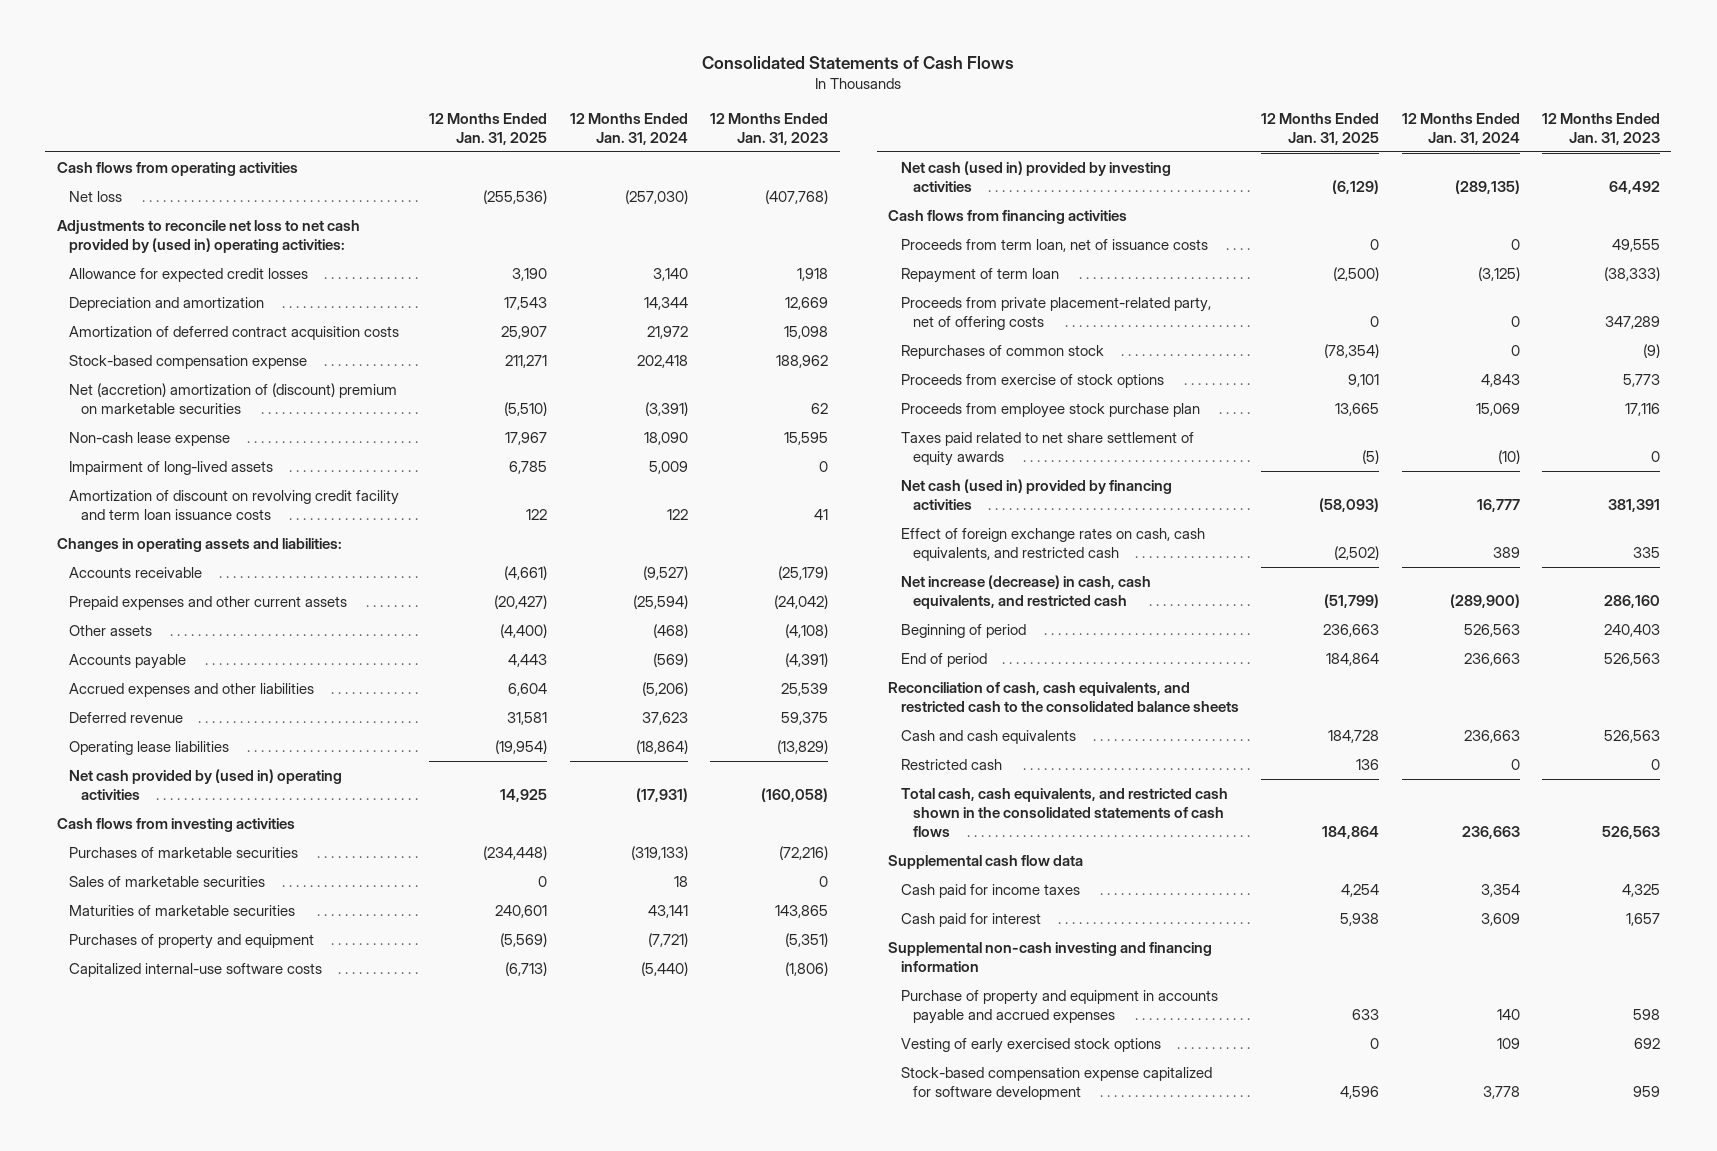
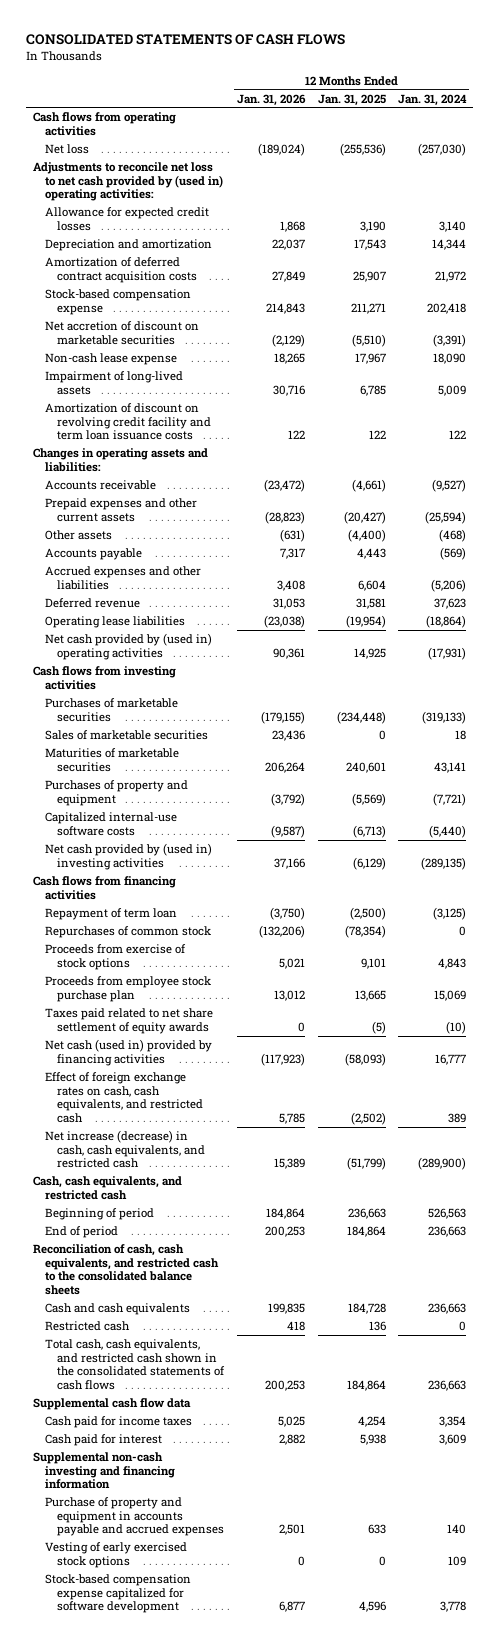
[702,55,1015,69] Consolidated Statements of Cash Flows -> [26,34,346,46] CONSOLIDATED STATEMENTS OF CASH FLOWS
[710,112,829,145] 12 Months Ended Jan. 31, 2023 -> none
none -> [236,93,306,106] Jan. 31, 2026
[68,383,397,415] Net (accretion) amortization of (discount) premium on marketable securities -> [44,321,199,345] Net accretion of discount on marketable securities
[900,161,1171,193] Net cash (used in) provided by investing activities -> [44,843,212,870] Net cash provided by (used in) investing activities
[900,239,1208,253] Proceeds from term loan, net of issuance costs -> none
[900,297,1211,331] Proceeds from private placement-related party, net of offering costs -> none
none -> [32,1176,182,1200] Cash, cash equivalents, and restricted cash

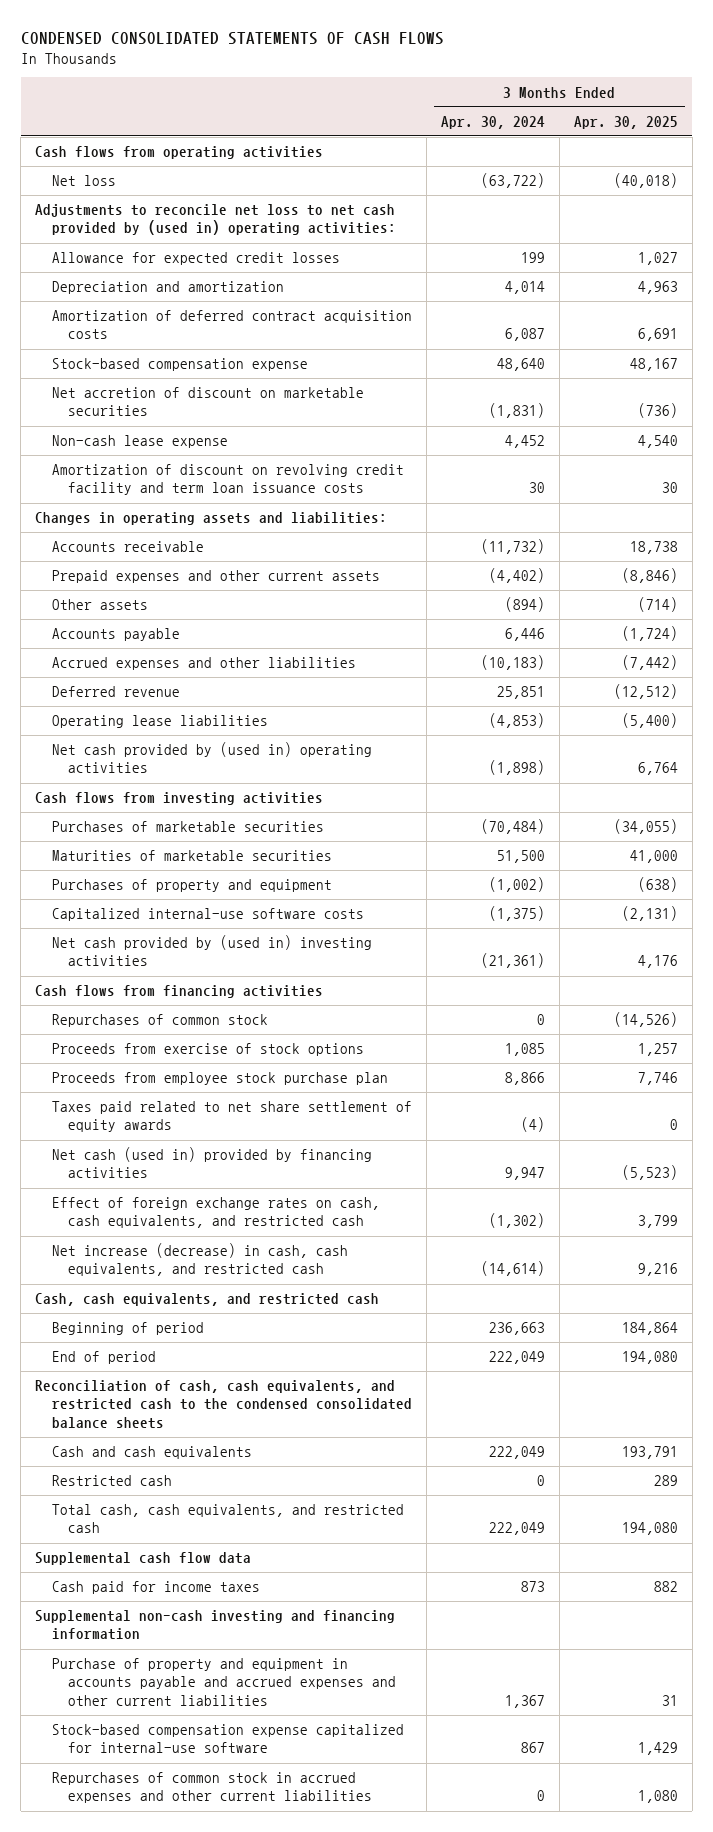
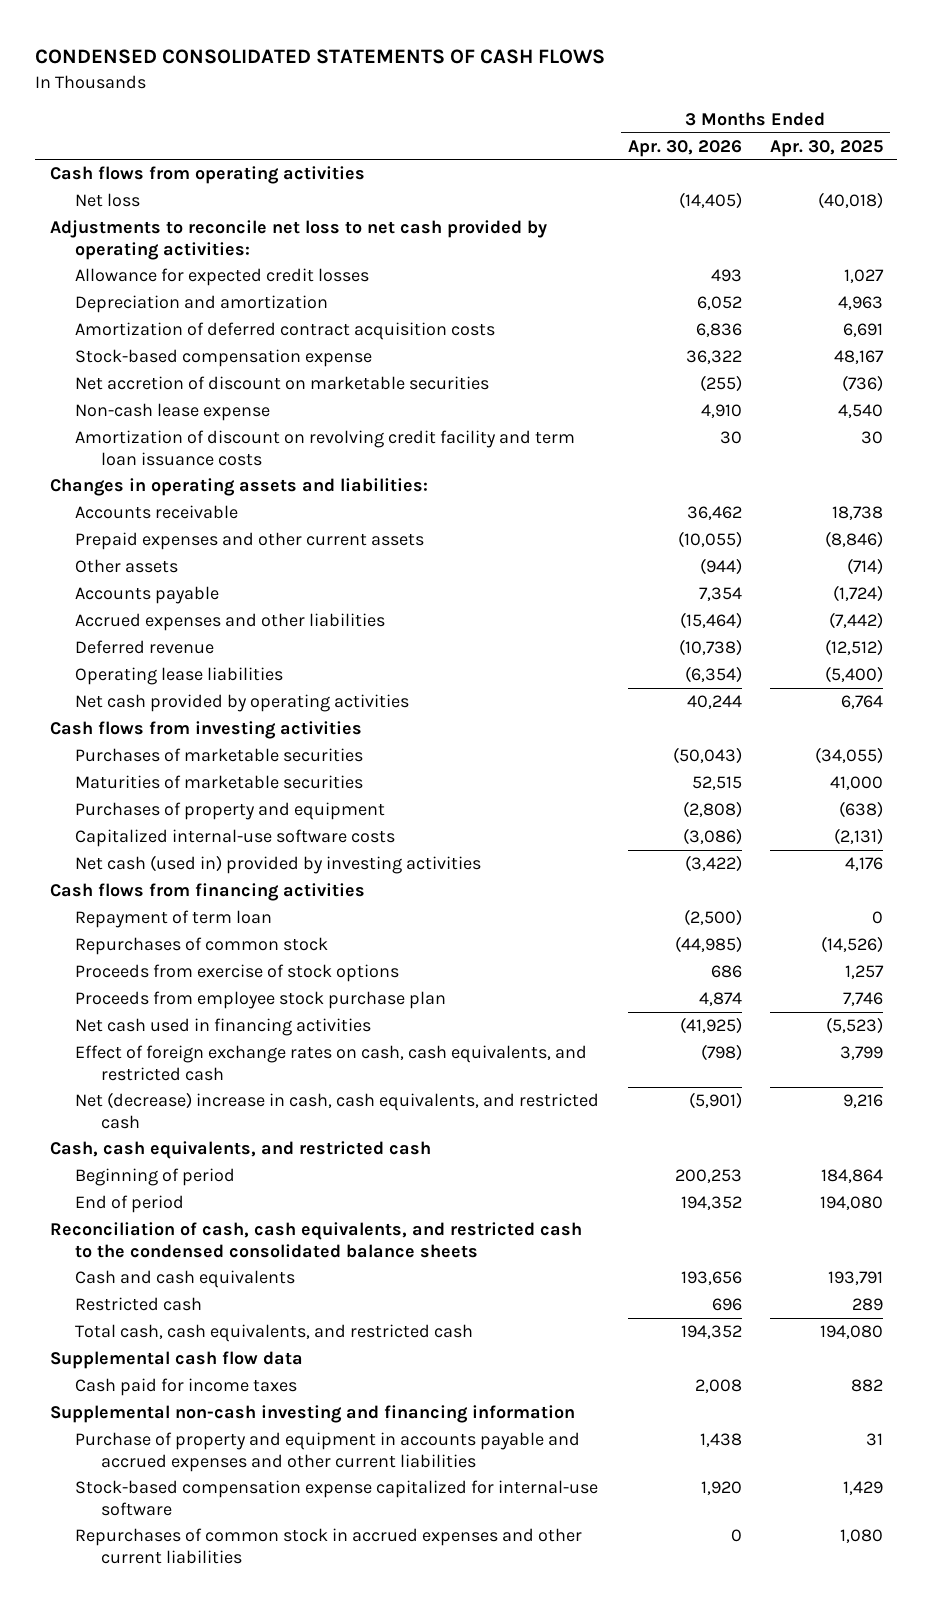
[440,115,545,129] Apr. 30, 2024 -> none
none -> [627,139,742,157] Apr. 30, 2026
[35,204,396,236] Adjustments to reconcile net loss to net cash provided by (used in) operating activities: -> [49,220,547,260] Adjustments to reconcile net loss to net cash provided by operating activities:
[51,742,372,774] Net cash provided by (used in) operating activities -> [75,694,410,713] Net cash provided by operating activities
[51,935,372,967] Net cash provided by (used in) investing activities -> [75,855,482,875] Net cash (used in) provided by investing activities
none -> [75,910,273,929] Repayment of term loan
[51,1101,412,1133] Taxes paid related to net share settlement of equity awards -> none
[51,1147,372,1179] Net cash (used in) provided by financing activities -> [75,1018,372,1037] Net cash used in financing activities
[51,1243,348,1277] Net increase (decrease) in cash, cash equivalents, and restricted cash -> [75,1092,600,1129] Net (decrease) increase in cash, cash equivalents, and restricted cash

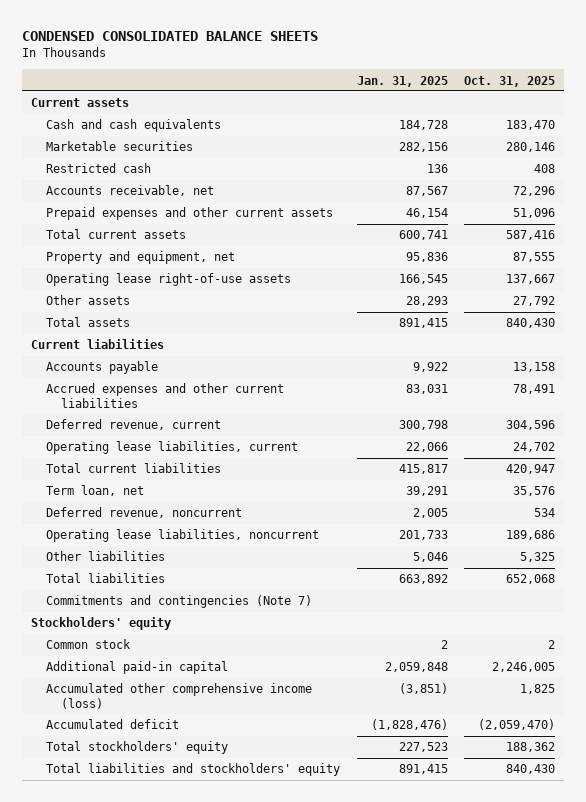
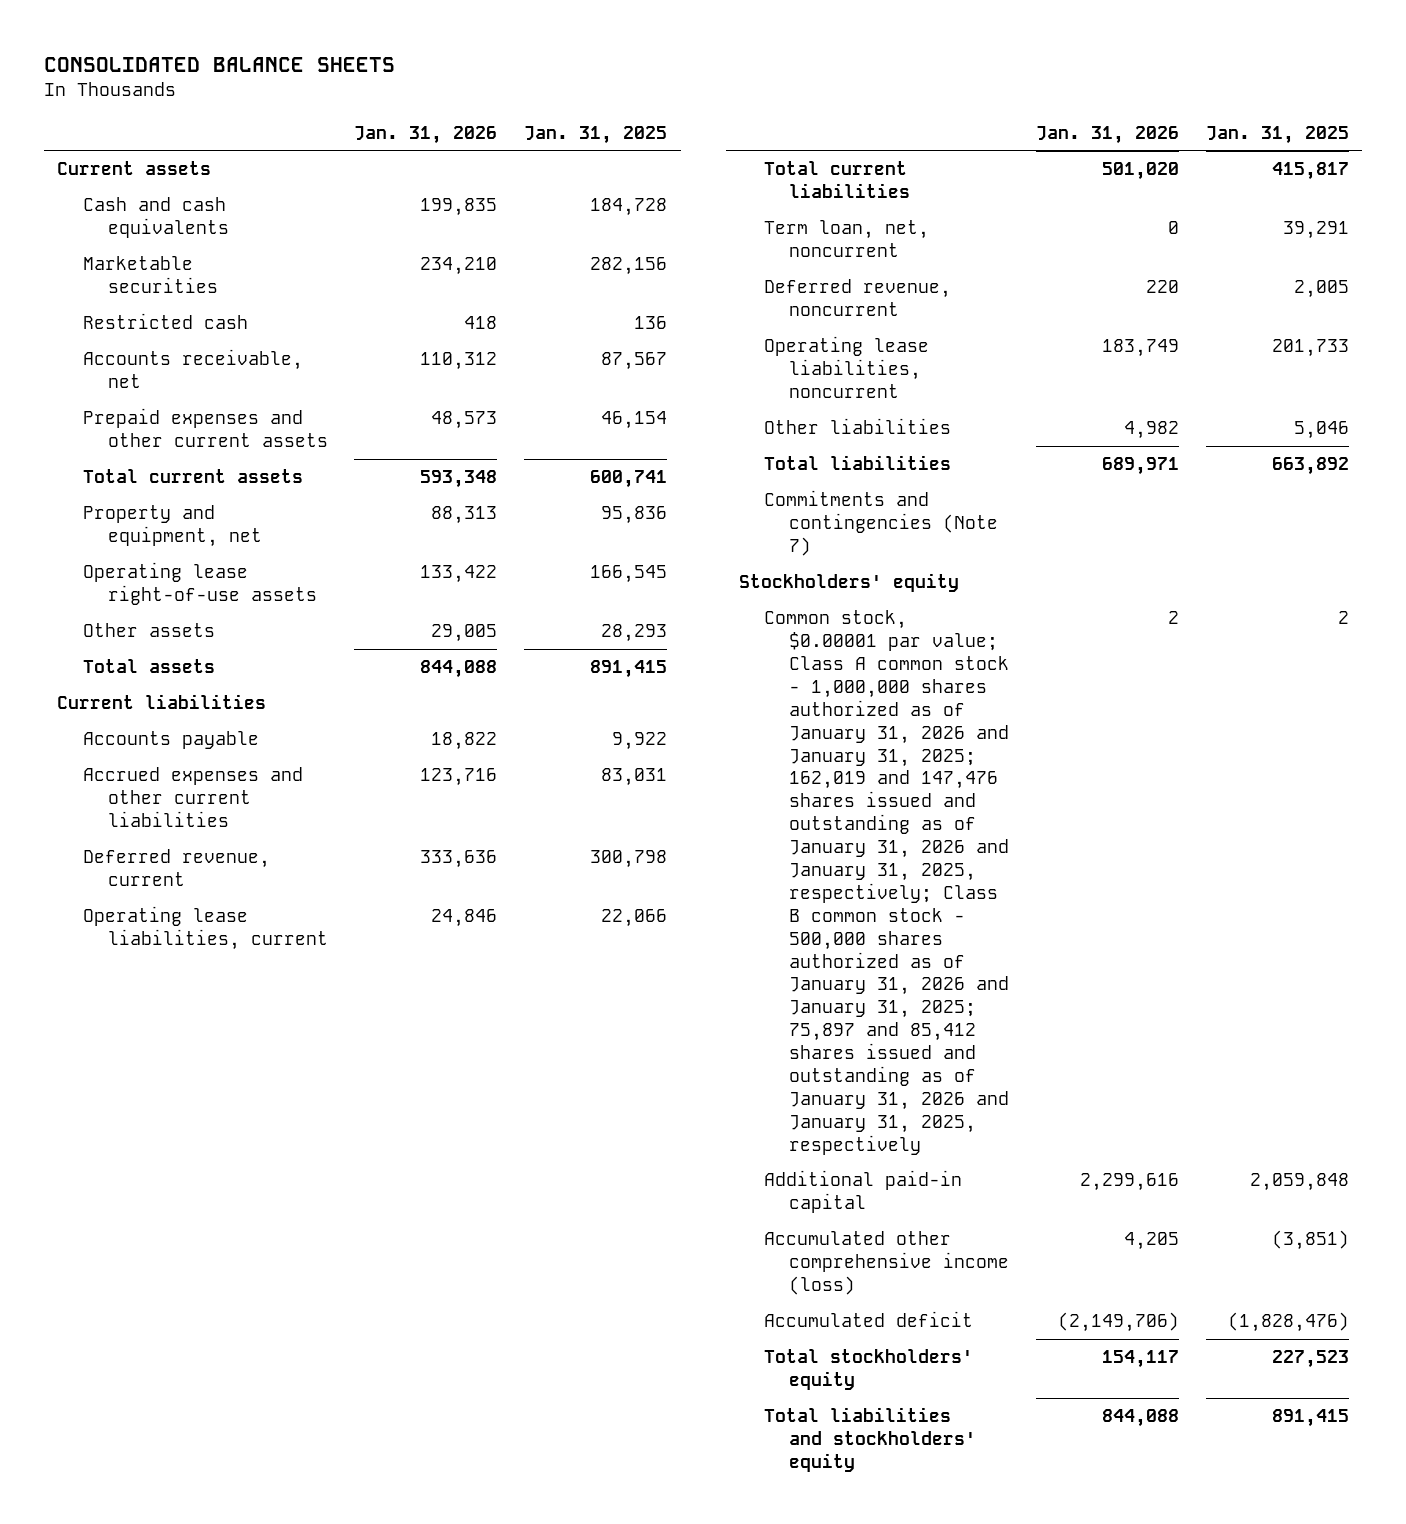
[22,30,319,41] CONDENSED CONSOLIDATED BALANCE SHEETS -> [43,56,395,72] CONSOLIDATED BALANCE SHEETS
[464,75,556,87] Oct. 31, 2025 -> none
none -> [354,125,498,144] Jan. 31, 2026
[45,485,144,497] Term loan, net -> [764,220,930,258] Term loan, net, noncurrent
[45,639,131,650] Common stock -> [764,610,1010,1155] Common stock, $0.00001 par value; Class A common stock - 1,000,000 shares authorized as of January 31, 2026 and January 31, 2025; 162,019 and 147,476 shares issued and outstanding as of January 31, 2026 and January 31, 2025, respectively; Class B common stock - 500,000 shares authorized as of January 31, 2026 and January 31, 2025; 75,897 and 85,412 shares issued and outstanding as of January 31, 2026 and January 31, 2025, respectively

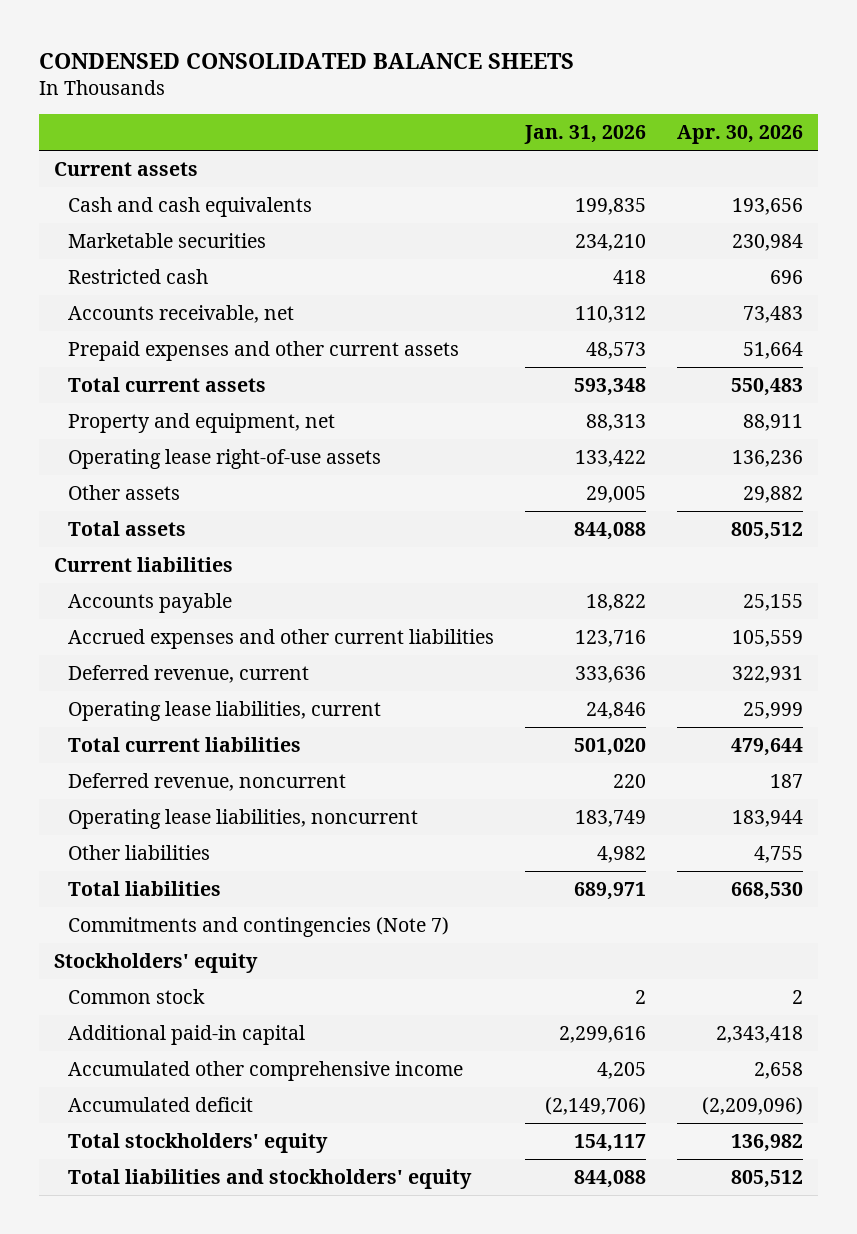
[43,56,395,72] CONSOLIDATED BALANCE SHEETS -> [38,52,574,69] CONDENSED CONSOLIDATED BALANCE SHEETS
[524,125,668,144] Jan. 31, 2025 -> none
none -> [676,125,803,145] Apr. 30, 2026
[764,220,930,258] Term loan, net, noncurrent -> none
[764,610,1010,1155] Common stock, $0.00001 par value; Class A common stock - 1,000,000 shares authorized as of January 31, 2026 and January 31, 2025; 162,019 and 147,476 shares issued and outstanding as of January 31, 2026 and January 31, 2025, respectively; Class B common stock - 500,000 shares authorized as of January 31, 2026 and January 31, 2025; 75,897 and 85,412 shares issued and outstanding as of January 31, 2026 and January 31, 2025, respectively -> [68,989,206,1005] Common stock
[764,1231,1010,1295] Accumulated other comprehensive income (loss) -> [68,1061,464,1082] Accumulated other comprehensive income

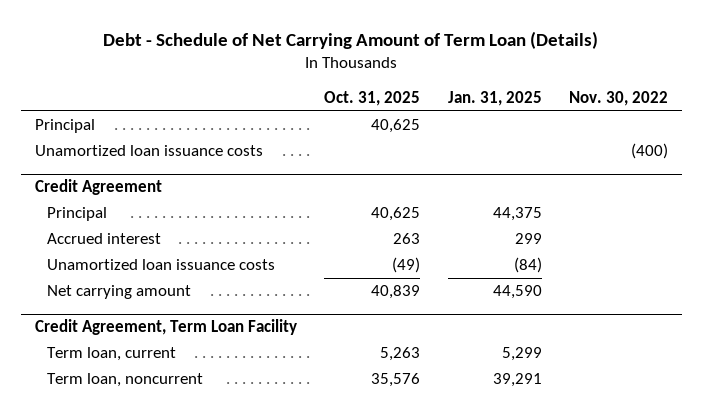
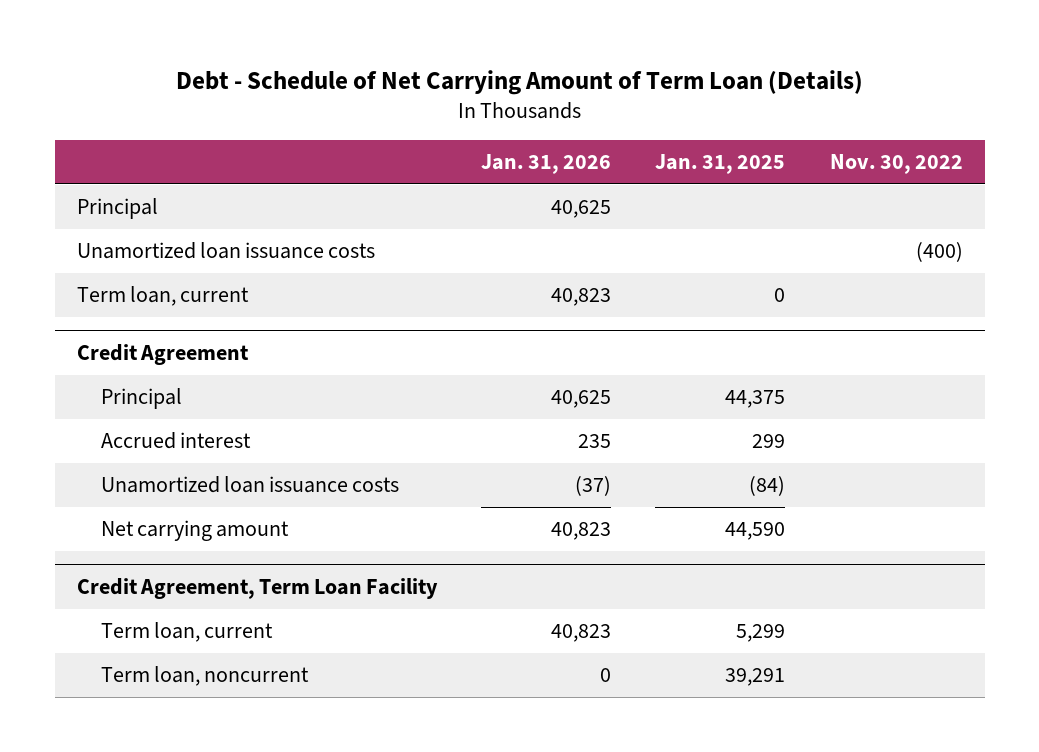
[324,91,421,107] Oct. 31, 2025 -> none
none -> [480,154,611,175] Jan. 31, 2026
none -> [76,286,249,307] Term loan, current

